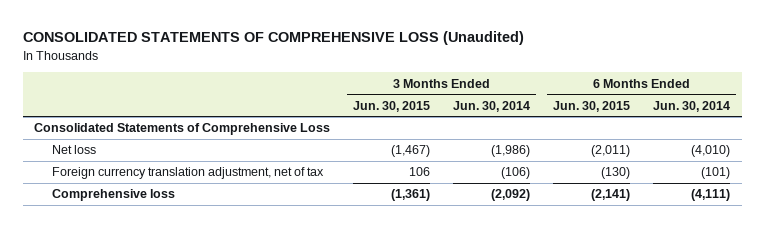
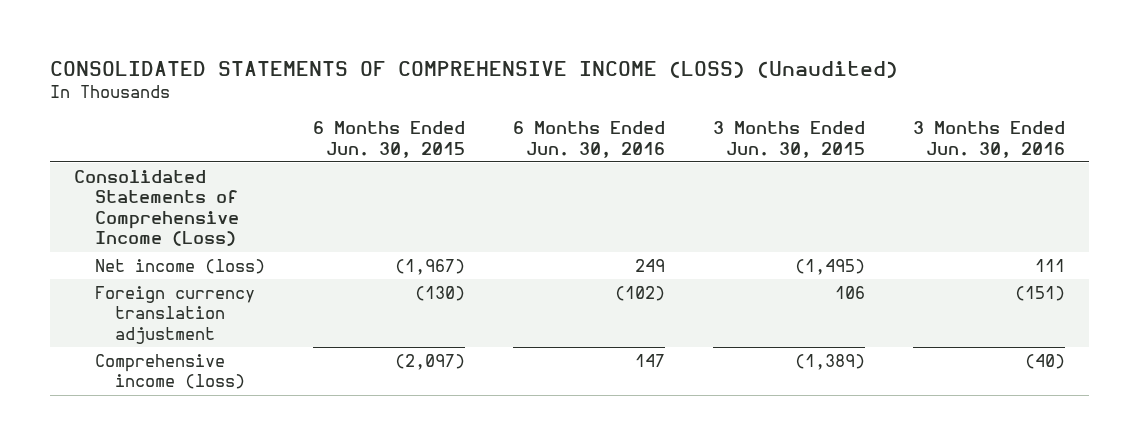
[22,31,524,46] CONSOLIDATED STATEMENTS OF COMPREHENSIVE LOSS (Unaudited) -> [49,60,898,78] CONSOLIDATED STATEMENTS OF COMPREHENSIVE INCOME (LOSS) (Unaudited)
[453,100,531,112] Jun. 30, 2014 -> none
[653,100,731,112] Jun. 30, 2014 -> none
none -> [512,121,665,158] 6 Months Ended Jun. 30, 2016
none -> [913,121,1066,158] 3 Months Ended Jun. 30, 2016
[34,123,331,136] Consolidated Statements of Comprehensive Loss -> [74,169,239,247] Consolidated Statements of Comprehensive Income (Loss)
[52,145,97,155] Net loss -> [94,258,265,274] Net income (loss)
[391,145,431,158] (1,467) -> [795,258,866,275] (1,495)
[591,145,631,158] (2,011) -> [394,258,465,275] (1,967)
[52,167,325,180] Foreign currency translation adjustment, net of tax -> [94,285,255,344] Foreign currency translation adjustment
[52,189,176,202] Comprehensive loss -> [94,353,246,390] Comprehensive income (loss)
[391,189,431,202] (1,361) -> [795,353,866,370] (1,389)
[591,189,631,202] (2,141) -> [394,353,465,370] (2,097)

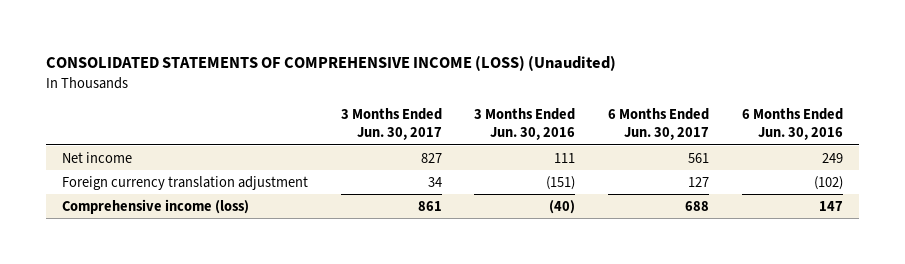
[312,121,465,158] 6 Months Ended Jun. 30, 2015 -> none
[713,121,866,158] 3 Months Ended Jun. 30, 2015 -> none
none -> [340,107,442,141] 3 Months Ended Jun. 30, 2017
none -> [608,107,710,141] 6 Months Ended Jun. 30, 2017
[74,169,239,247] Consolidated Statements of Comprehensive Income (Loss) -> none
[94,258,265,274] Net income (loss) -> [62,151,133,163] Net income

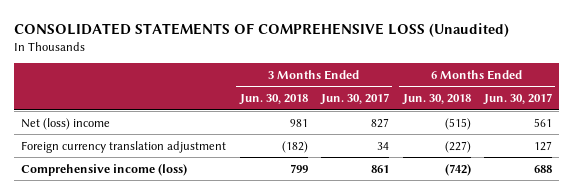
[45,55,616,72] CONSOLIDATED STATEMENTS OF COMPREHENSIVE INCOME (LOSS) (Unaudited) -> [14,22,510,37] CONSOLIDATED STATEMENTS OF COMPREHENSIVE LOSS (Unaudited)
[474,107,576,141] 3 Months Ended Jun. 30, 2016 -> none
[741,107,843,141] 6 Months Ended Jun. 30, 2016 -> none
none -> [238,94,308,106] Jun. 30, 2018
none -> [401,94,471,106] Jun. 30, 2018
[62,151,133,163] Net income -> [21,117,111,130] Net (loss) income

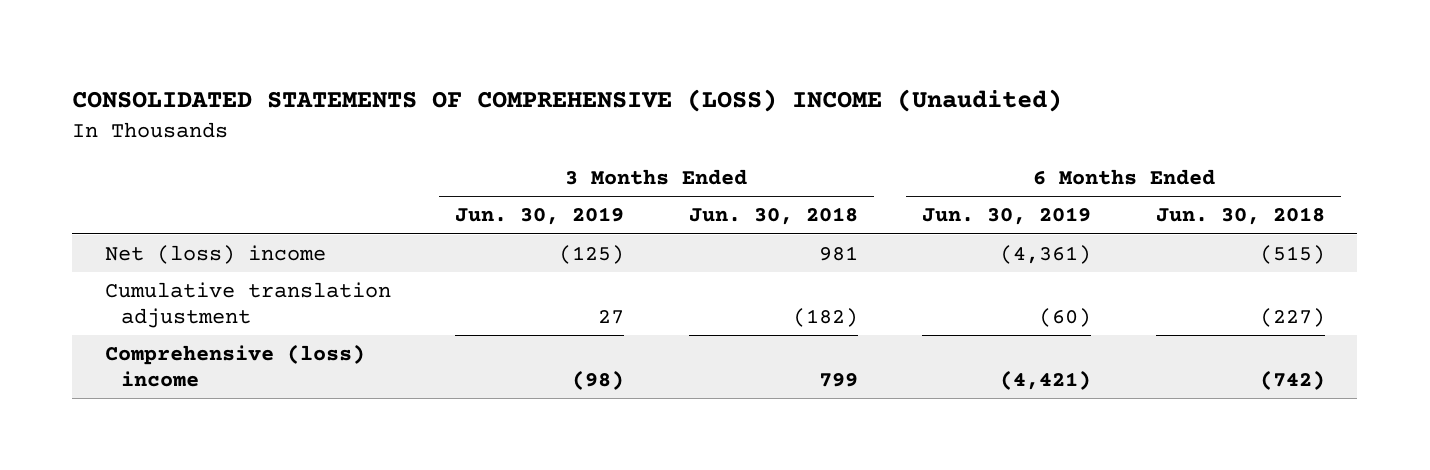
[14,22,510,37] CONSOLIDATED STATEMENTS OF COMPREHENSIVE LOSS (Unaudited) -> [72,88,1063,112] CONSOLIDATED STATEMENTS OF COMPREHENSIVE (LOSS) INCOME (Unaudited)
[320,93,390,106] Jun. 30, 2017 -> none
[483,93,553,106] Jun. 30, 2017 -> none
none -> [455,207,625,226] Jun. 30, 2019
none -> [922,207,1092,226] Jun. 30, 2019
[21,140,227,153] Foreign currency translation adjustment -> [104,282,391,329] Cumulative translation adjustment
[21,163,188,176] Comprehensive income (loss) -> [104,344,365,388] Comprehensive (loss) income

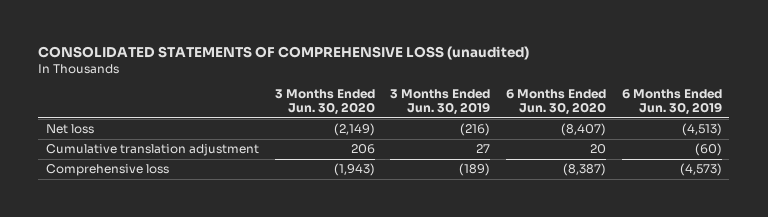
[72,88,1063,112] CONSOLIDATED STATEMENTS OF COMPREHENSIVE (LOSS) INCOME (Unaudited) -> [38,45,530,60] CONSOLIDATED STATEMENTS OF COMPREHENSIVE LOSS (unaudited)
[688,207,858,226] Jun. 30, 2018 -> none
[1156,207,1326,226] Jun. 30, 2018 -> none
none -> [274,89,375,116] 3 Months Ended Jun. 30, 2020
none -> [506,89,607,116] 6 Months Ended Jun. 30, 2020
[104,245,326,265] Net (loss) income -> [46,124,95,135] Net loss
[559,245,625,265] (125) -> [460,123,491,137] (216)
[1000,245,1092,265] (4,361) -> [681,123,722,137] (4,513)
[104,344,365,388] Comprehensive (loss) income -> [46,164,170,177] Comprehensive loss
[572,370,625,391] (98) -> [459,163,491,177] (189)
[1000,370,1092,391] (4,421) -> [679,163,722,177] (4,573)

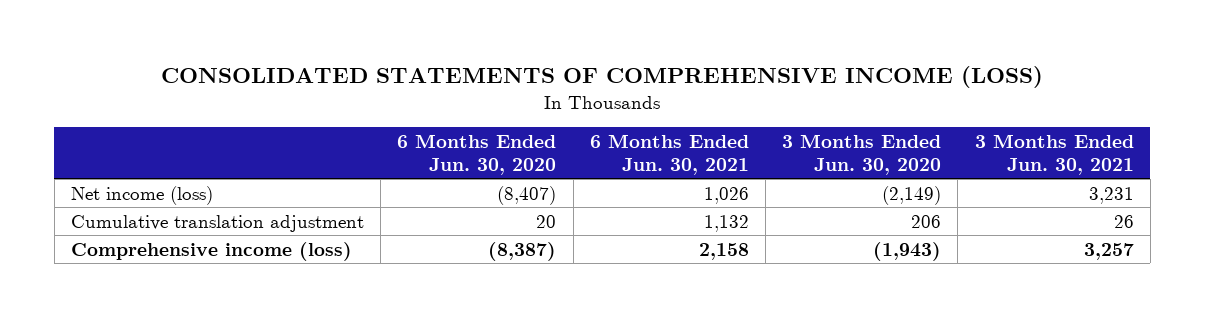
[38,45,530,60] CONSOLIDATED STATEMENTS OF COMPREHENSIVE LOSS (unaudited) -> [161,66,1044,89] CONSOLIDATED STATEMENTS OF COMPREHENSIVE INCOME (LOSS)
[390,89,491,116] 3 Months Ended Jun. 30, 2019 -> none
[621,89,722,116] 6 Months Ended Jun. 30, 2019 -> none
none -> [589,133,749,175] 6 Months Ended Jun. 30, 2021
none -> [974,133,1134,175] 3 Months Ended Jun. 30, 2021
[46,124,95,135] Net loss -> [71,185,214,205] Net income (loss)
[46,164,170,177] Comprehensive loss -> [71,241,353,261] Comprehensive income (loss)

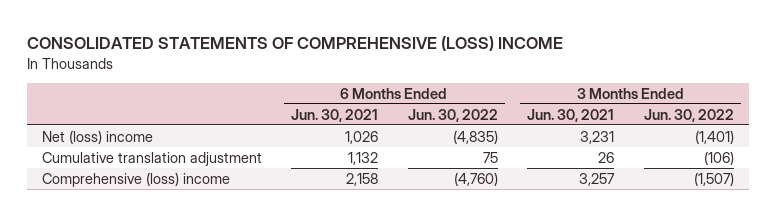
[161,66,1044,89] CONSOLIDATED STATEMENTS OF COMPREHENSIVE INCOME (LOSS) -> [26,36,563,52] CONSOLIDATED STATEMENTS OF COMPREHENSIVE (LOSS) INCOME
[397,133,557,175] 6 Months Ended Jun. 30, 2020 -> none
[782,133,942,175] 3 Months Ended Jun. 30, 2020 -> none
none -> [407,108,498,122] Jun. 30, 2022
none -> [643,108,734,122] Jun. 30, 2022
[71,185,214,205] Net income (loss) -> [41,129,153,144] Net (loss) income
[71,241,353,261] Comprehensive income (loss) -> [41,171,230,187] Comprehensive (loss) income

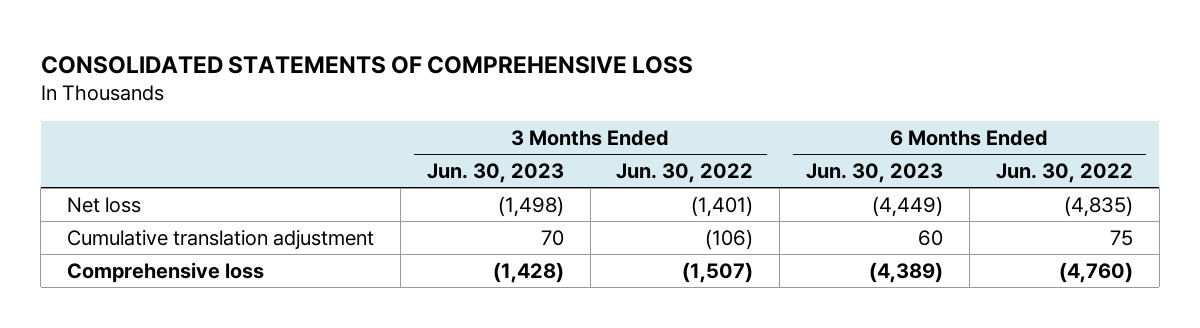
[26,36,563,52] CONSOLIDATED STATEMENTS OF COMPREHENSIVE (LOSS) INCOME -> [40,55,693,74] CONSOLIDATED STATEMENTS OF COMPREHENSIVE LOSS
[291,108,379,122] Jun. 30, 2021 -> none
[527,108,615,122] Jun. 30, 2021 -> none
none -> [426,162,564,183] Jun. 30, 2023
none -> [806,162,944,183] Jun. 30, 2023
[41,129,153,144] Net (loss) income -> [67,196,142,213] Net loss
[41,171,230,187] Comprehensive (loss) income -> [67,261,265,283] Comprehensive loss

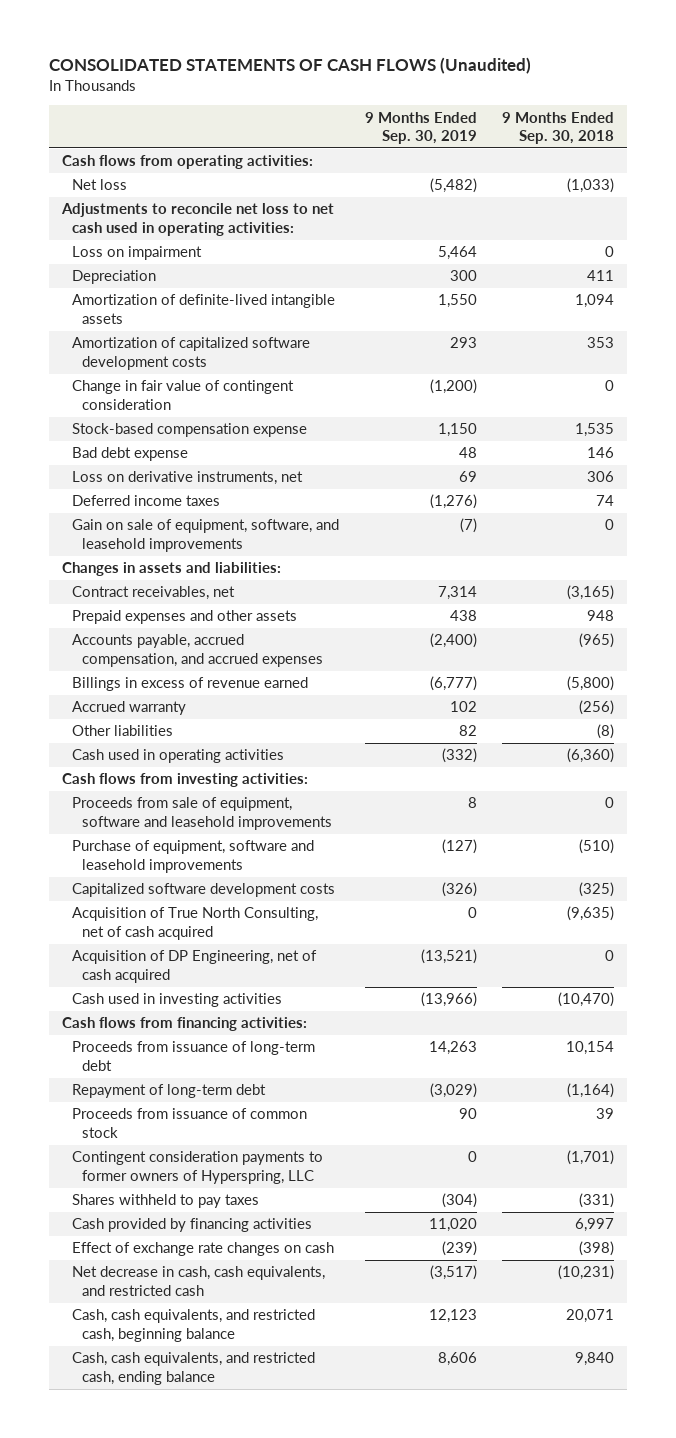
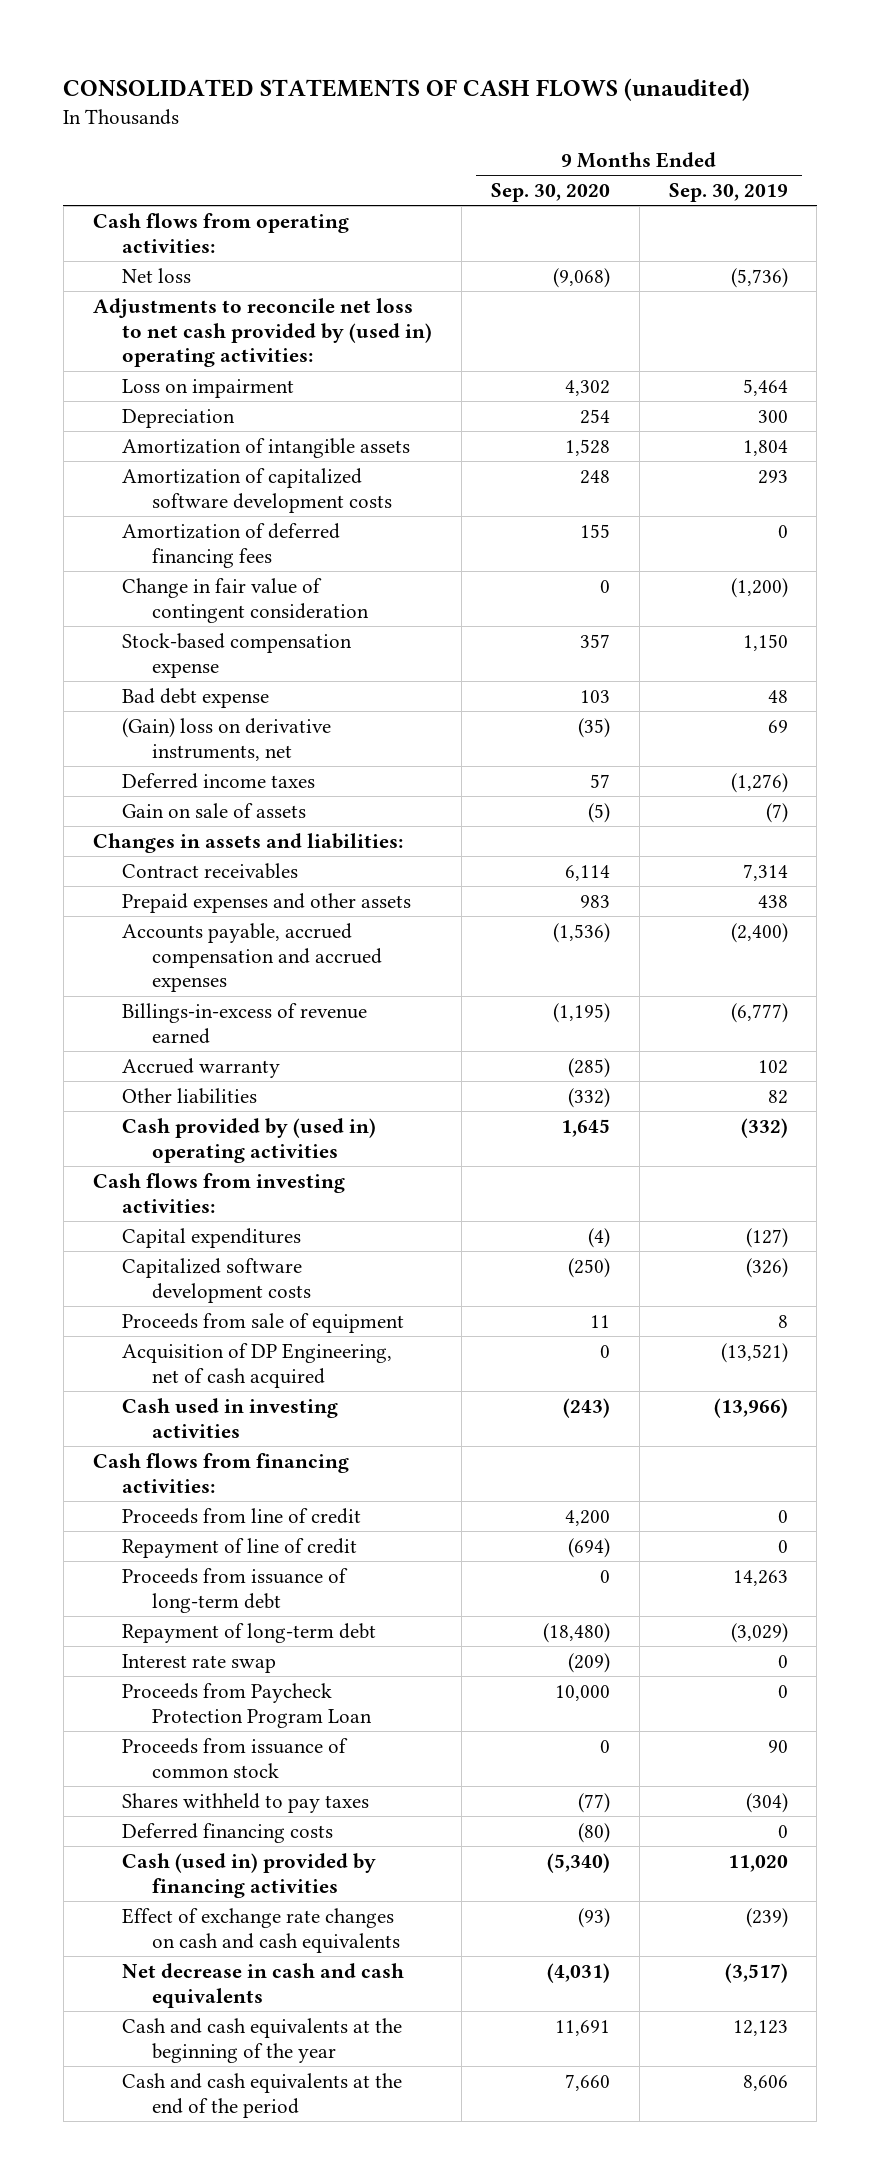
[49,57,532,75] CONSOLIDATED STATEMENTS OF CASH FLOWS (Unaudited) -> [63,78,751,102] CONSOLIDATED STATEMENTS OF CASH FLOWS (unaudited)
[502,111,615,145] 9 Months Ended Sep. 30, 2018 -> none
none -> [491,183,611,203] Sep. 30, 2020
[429,178,477,194] (5,482) -> [730,267,788,288] (5,736)
[60,203,334,236] Adjustments to reconcile net loss to net cash used in operating activities: -> [92,297,433,368] Adjustments to reconcile net loss to net cash provided by (used in) operating activities:
[72,294,336,324] Amortization of definite-lived intangible assets -> [122,437,411,458] Amortization of intangible assets
[437,294,477,309] 1,550 -> [742,439,788,456] 1,804
none -> [122,522,341,568] Amortization of deferred financing fees
[72,471,304,486] Loss on derivative instruments, net -> [122,717,332,761] (Gain) loss on derivative instruments, net
[72,519,340,552] Gain on sale of equipment, software, and leasehold improvements -> [122,802,307,818] Gain on sale of assets
[72,586,236,601] Contract receivables, net -> [122,862,299,879] Contract receivables
[72,634,324,667] Accounts payable, accrued compensation, and accrued expenses -> [122,922,383,993] Accounts payable, accrued compensation and accrued expenses
[72,677,309,692] Billings in excess of revenue earned -> [122,1002,368,1044] Billings-in-excess of revenue earned
[72,749,285,764] Cash used in operating activities -> [122,1117,377,1163] Cash provided by (used in) operating activities
[72,797,333,830] Proceeds from sale of equipment, software and leasehold improvements -> none
[72,840,315,873] Purchase of equipment, software and leasehold improvements -> [122,1227,302,1248] Capital expenditures
[72,907,319,940] Acquisition of True North Consulting, net of cash acquired -> none
none -> [122,1312,405,1333] Proceeds from sale of equipment
none -> [122,1507,362,1524] Proceeds from line of credit
none -> [122,1537,358,1558] Repayment of line of credit
none -> [122,1653,277,1673] Interest rate swap
none -> [122,1682,373,1728] Proceeds from Paycheck Protection Program Loan
[72,1151,324,1184] Contingent consideration payments to former owners of Hyperspring, LLC -> none
none -> [122,1822,334,1843] Deferred financing costs
[72,1218,313,1233] Cash provided by financing activities -> [122,1852,377,1898] Cash (used in) provided by financing activities
[72,1242,335,1257] Effect of exchange rate changes on cash -> [122,1907,401,1953] Effect of exchange rate changes on cash and cash equivalents
[72,1266,326,1296] Net decrease in cash, cash equivalents, and restricted cash -> [122,1962,405,2008] Net decrease in cash and cash equivalents
[72,1309,316,1342] Cash, cash equivalents, and restricted cash, beginning balance -> [122,2017,403,2063] Cash and cash equivalents at the beginning of the year
[72,1352,316,1385] Cash, cash equivalents, and restricted cash, ending balance -> [122,2072,403,2118] Cash and cash equivalents at the end of the period

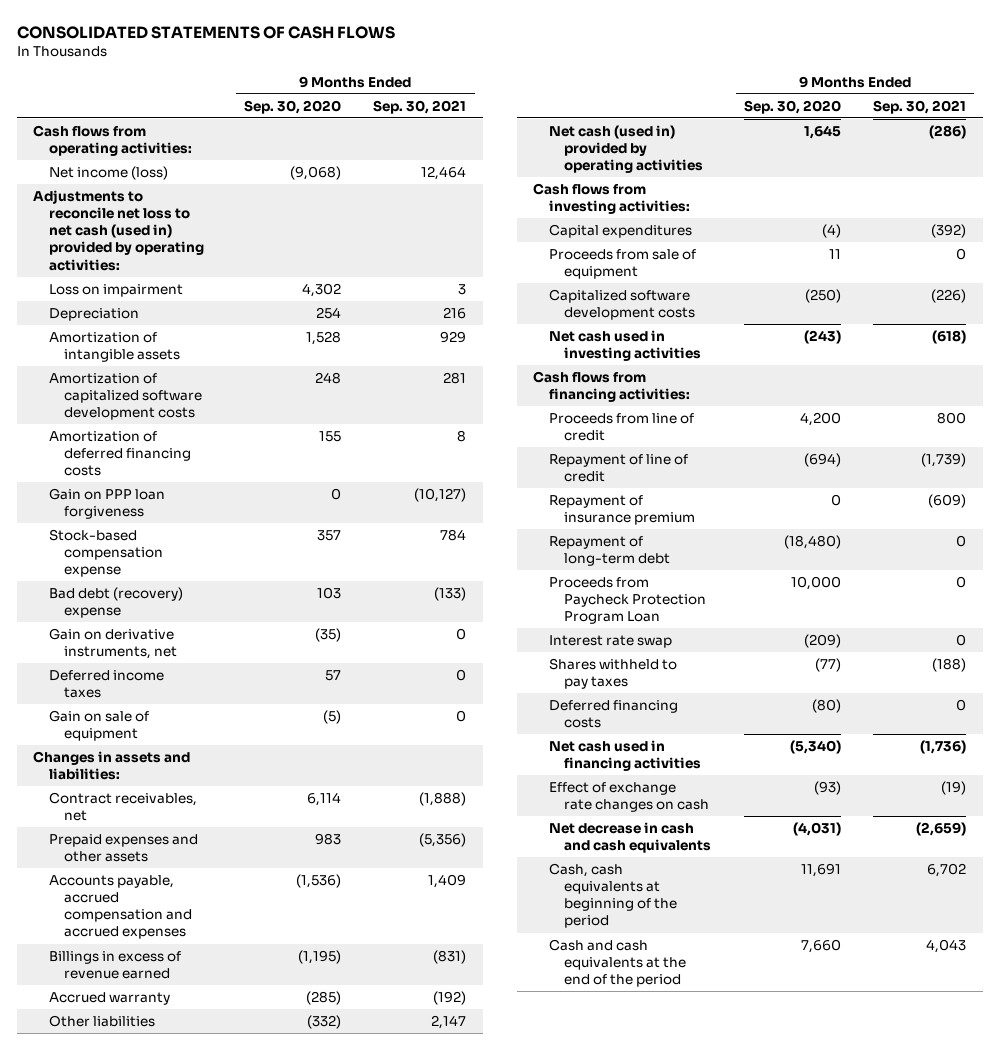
[63,78,751,102] CONSOLIDATED STATEMENTS OF CASH FLOWS (unaudited) -> [16,25,395,39] CONSOLIDATED STATEMENTS OF CASH FLOWS
[668,183,788,203] Sep. 30, 2019 -> none
none -> [373,99,467,114] Sep. 30, 2021
[122,267,192,283] Net loss -> [48,165,168,180] Net income (loss)
[92,297,433,368] Adjustments to reconcile net loss to net cash provided by (used in) operating activities: -> [32,189,204,271] Adjustments to reconcile net loss to net cash (used in) provided by operating activities:
[122,577,370,623] Change in fair value of contingent consideration -> none
[122,522,341,568] Amortization of deferred financing fees -> [48,430,192,477] Amortization of deferred financing costs
none -> [48,487,165,520] Gain on PPP loan forgiveness
[122,687,270,708] Bad debt expense -> [48,586,183,619] Bad debt (recovery) expense
[122,717,332,761] (Gain) loss on derivative instruments, net -> [48,627,178,660] Gain on derivative instruments, net
[122,802,307,818] Gain on sale of assets -> [48,709,149,742] Gain on sale of equipment
[122,862,299,879] Contract receivables -> [48,791,197,822] Contract receivables, net
[122,1002,368,1044] Billings-in-excess of revenue earned -> [48,950,181,980] Billings in excess of revenue earned
[122,1117,377,1163] Cash provided by (used in) operating activities -> [548,124,704,174] Net cash (used in) provided by operating activities
[122,1342,393,1388] Acquisition of DP Engineering, net of cash acquired -> none
[122,1257,312,1303] Capitalized software development costs -> [548,288,696,321] Capitalized software development costs
[122,1397,339,1438] Cash used in investing activities -> [548,329,702,362] Net cash used in investing activities
[122,1567,349,1613] Proceeds from issuance of long-term debt -> none
none -> [548,494,696,526] Repayment of insurance premium
[122,1737,349,1778] Proceeds from issuance of common stock -> none
[122,1653,277,1673] Interest rate swap -> [548,634,672,648] Interest rate swap
[122,1852,377,1898] Cash (used in) provided by financing activities -> [548,739,702,772] Net cash used in financing activities
[122,1907,401,1953] Effect of exchange rate changes on cash and cash equivalents -> [548,781,710,813] Effect of exchange rate changes on cash
[122,2017,403,2063] Cash and cash equivalents at the beginning of the year -> [548,862,678,929] Cash, cash equivalents at beginning of the period

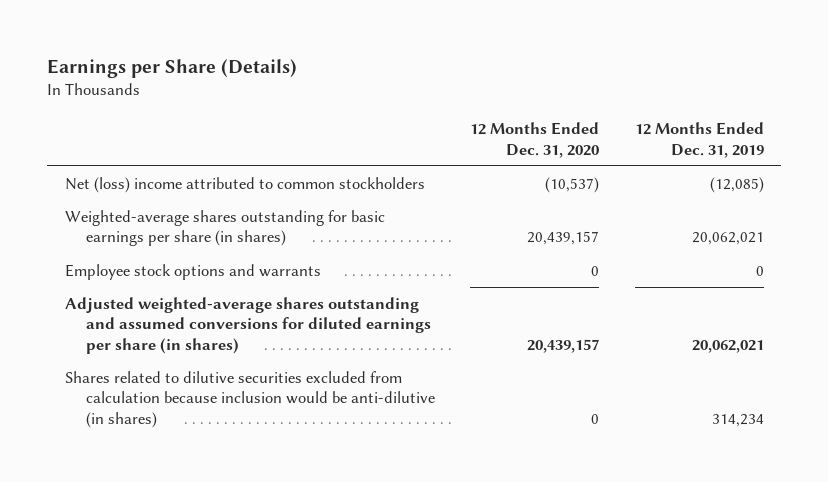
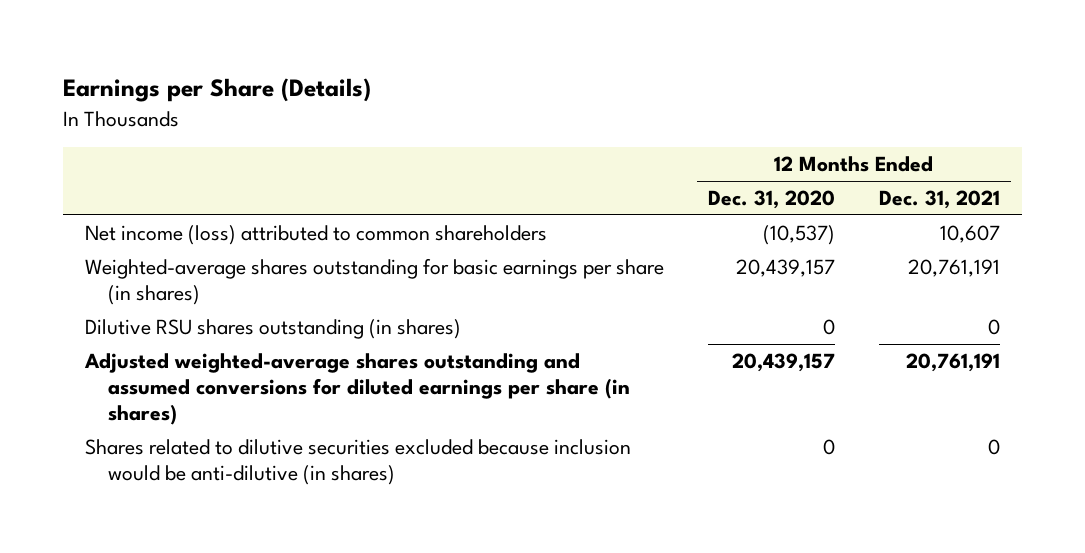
[634,122,764,158] 12 Months Ended Dec. 31, 2019 -> none
none -> [878,190,1000,210] Dec. 31, 2021
[64,177,425,194] Net (loss) income attributed to common stockholders -> [84,225,547,246] Net income (loss) attributed to common shareholders
[64,264,321,281] Employee stock options and warrants -> [84,319,461,340] Dilutive RSU shares outstanding (in shares)
[64,371,435,428] Shares related to dilutive securities excluded from calculation because inclusion would be anti-dilutive (in shares) -> [84,439,631,485] Shares related to dilutive securities excluded because inclusion would be anti-dilutive (in shares)

